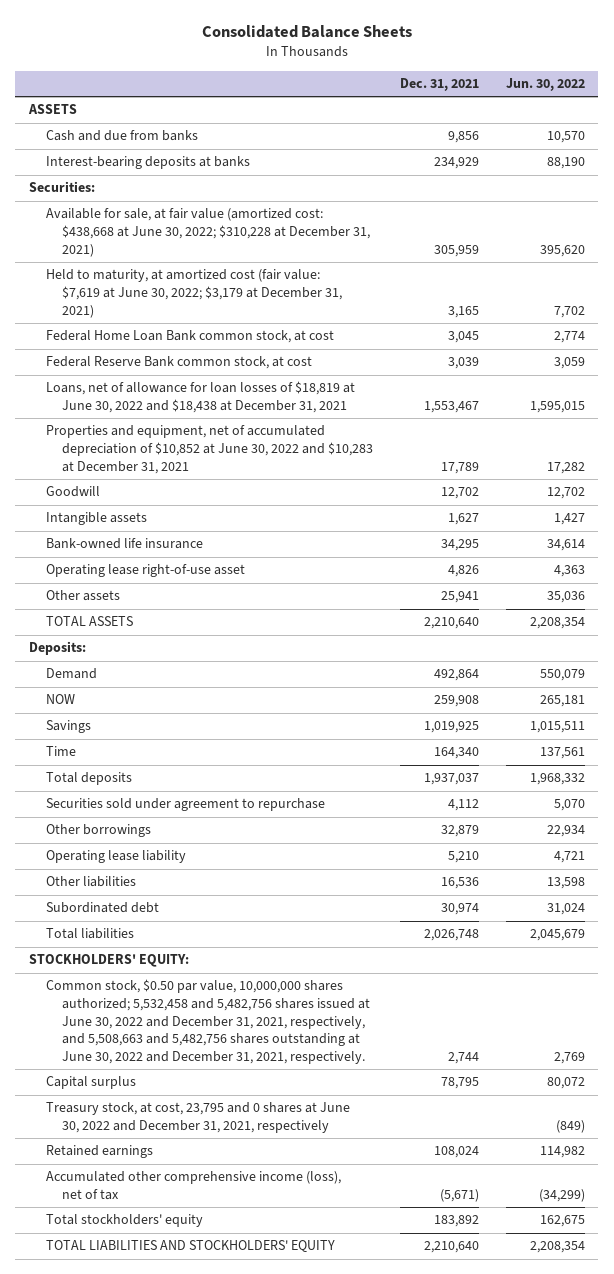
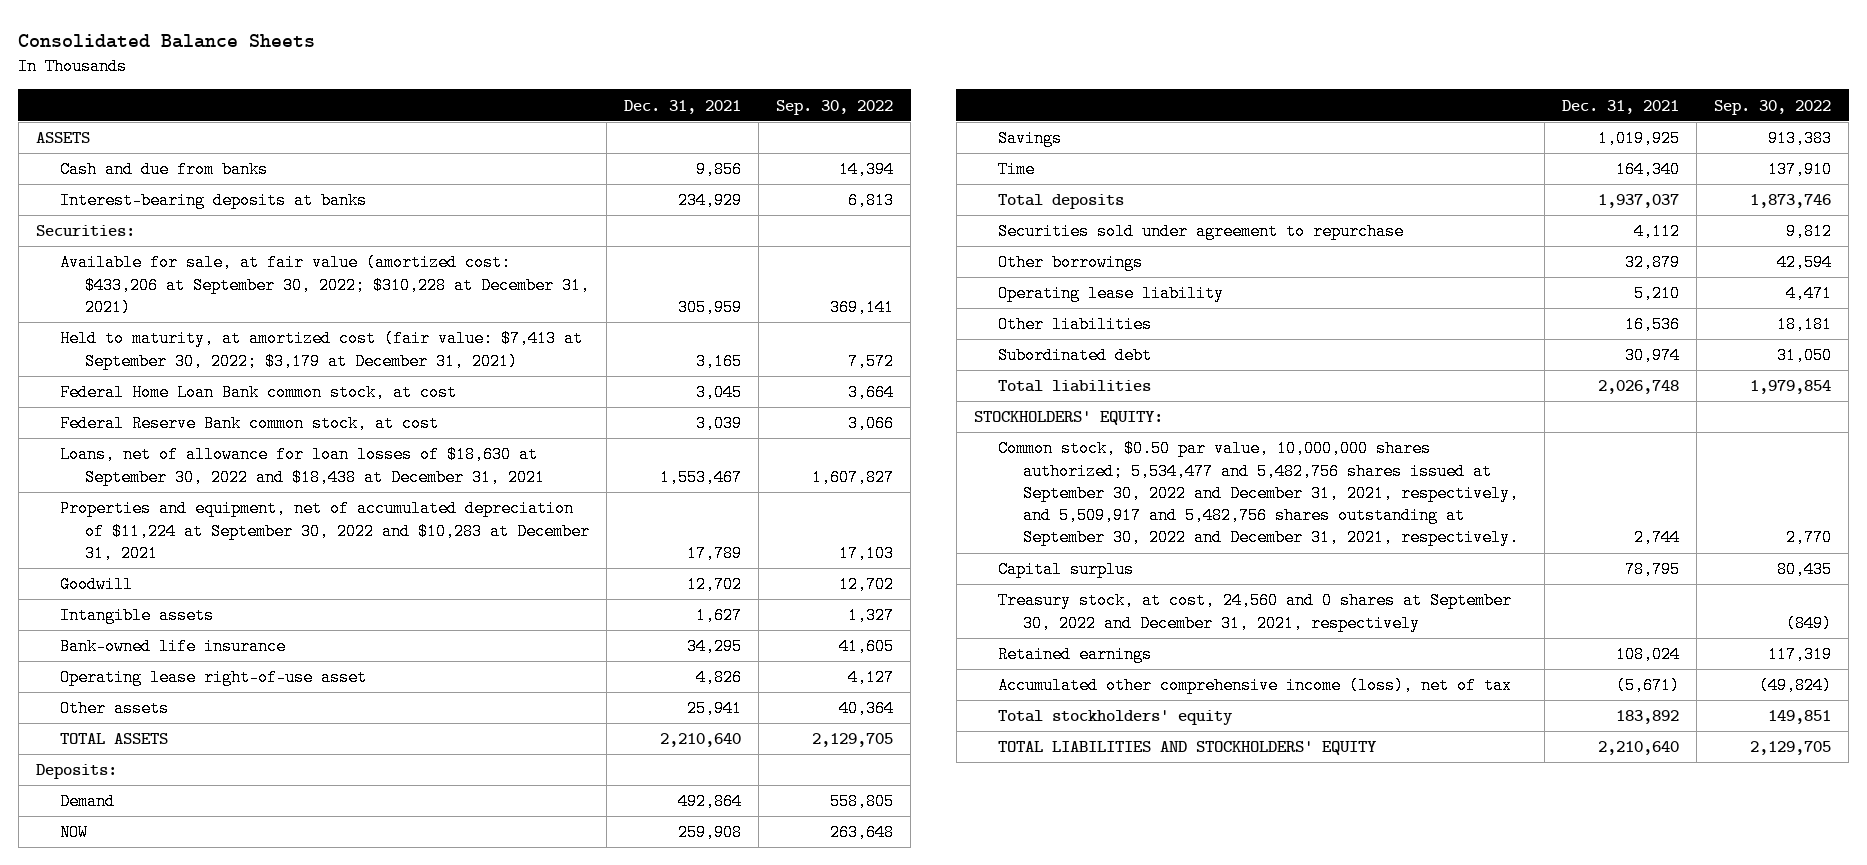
[505,78,585,92] Jun. 30, 2022 -> none
none -> [776,99,894,115] Sep. 30, 2022
[45,208,371,257] Available for sale, at fair value (amortized cost: $438,668 at June 30, 2022; $310,228 at December 31, 2021) -> [60,254,590,316] Available for sale, at fair value (amortized cost: $433,206 at September 30, 2022; $310,228 at December 31, 2021)
[45,269,343,318] Held to maturity, at amortized cost (fair value: $7,619 at June 30, 2022; $3,179 at December 31, 2021) -> [60,330,584,370] Held to maturity, at amortized cost (fair value: $7,413 at September 30, 2022; $3,179 at December 31, 2021)
[45,381,355,414] Loans, net of allowance for loan losses of $18,819 at June 30, 2022 and $18,438 at December 31, 2021 -> [60,446,545,486] Loans, net of allowance for loan losses of $18,630 at September 30, 2022 and $18,438 at December 31, 2021
[45,425,374,474] Properties and equipment, net of accumulated depreciation of $10,852 at June 30, 2022 and $10,283 at December 31, 2021 -> [60,500,590,562] Properties and equipment, net of accumulated depreciation of $11,224 at September 30, 2022 and $10,283 at December 31, 2021
[45,979,371,1064] Common stock, $0.50 par value, 10,000,000 shares authorized; 5,532,458 and 5,482,756 shares issued at June 30, 2022 and December 31, 2021, respectively, and 5,508,663 and 5,482,756 shares outstanding at June 30, 2022 and December 31, 2021, respectively. -> [998,440,1519,547] Common stock, $0.50 par value, 10,000,000 shares authorized; 5,534,477 and 5,482,756 shares issued at September 30, 2022 and December 31, 2021, respectively, and 5,509,917 and 5,482,756 shares outstanding at September 30, 2022 and December 31, 2021, respectively.
[45,1102,350,1134] Treasury stock, at cost, 23,795 and 0 shares at June 30, 2022 and December 31, 2021, respectively -> [998,592,1513,632] Treasury stock, at cost, 24,560 and 0 shares at September 30, 2022 and December 31, 2021, respectively

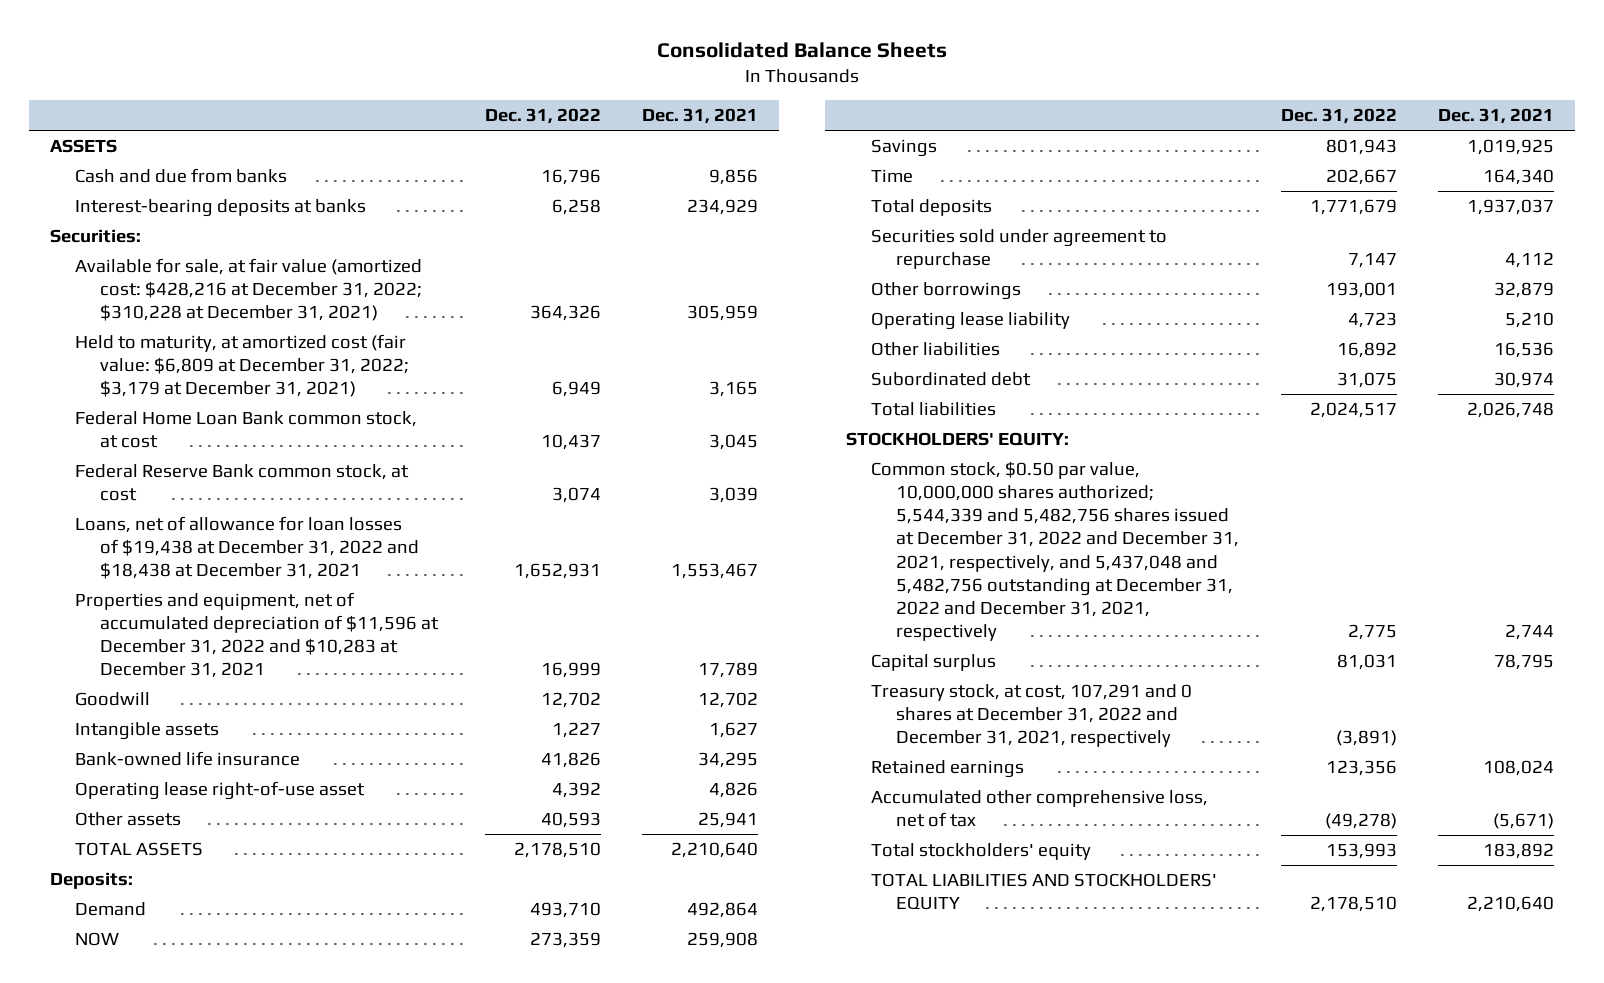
[776,99,894,115] Sep. 30, 2022 -> none
none -> [484,108,601,125] Dec. 31, 2022
[60,254,590,316] Available for sale, at fair value (amortized cost: $433,206 at September 30, 2022; $310,228 at December 31, 2021) -> [74,257,422,322] Available for sale, at fair value (amortized cost: $428,216 at December 31, 2022; $310,228 at December 31, 2021)
[60,330,584,370] Held to maturity, at amortized cost (fair value: $7,413 at September 30, 2022; $3,179 at December 31, 2021) -> [74,333,409,398] Held to maturity, at amortized cost (fair value: $6,809 at December 31, 2022; $3,179 at December 31, 2021)
[60,446,545,486] Loans, net of allowance for loan losses of $18,630 at September 30, 2022 and $18,438 at December 31, 2021 -> [74,515,419,580] Loans, net of allowance for loan losses of $19,438 at December 31, 2022 and $18,438 at December 31, 2021
[60,500,590,562] Properties and equipment, net of accumulated depreciation of $11,224 at September 30, 2022 and $10,283 at December 31, 2021 -> [74,591,439,679] Properties and equipment, net of accumulated depreciation of $11,596 at December 31, 2022 and $10,283 at December 31, 2021
[998,440,1519,547] Common stock, $0.50 par value, 10,000,000 shares authorized; 5,534,477 and 5,482,756 shares issued at September 30, 2022 and December 31, 2021, respectively, and 5,509,917 and 5,482,756 shares outstanding at September 30, 2022 and December 31, 2021, respectively. -> [870,460,1239,641] Common stock, $0.50 par value, 10,000,000 shares authorized; 5,544,339 and 5,482,756 shares issued at December 31, 2022 and December 31, 2021, respectively, and 5,437,048 and 5,482,756 outstanding at December 31, 2022 and December 31, 2021, respectively
[998,592,1513,632] Treasury stock, at cost, 24,560 and 0 shares at September 30, 2022 and December 31, 2021, respectively -> [870,683,1192,748] Treasury stock, at cost, 107,291 and 0 shares at December 31, 2022 and December 31, 2021, respectively
[998,677,1513,695] Accumulated other comprehensive income (loss), net of tax -> [870,789,1208,828] Accumulated other comprehensive loss, net of tax

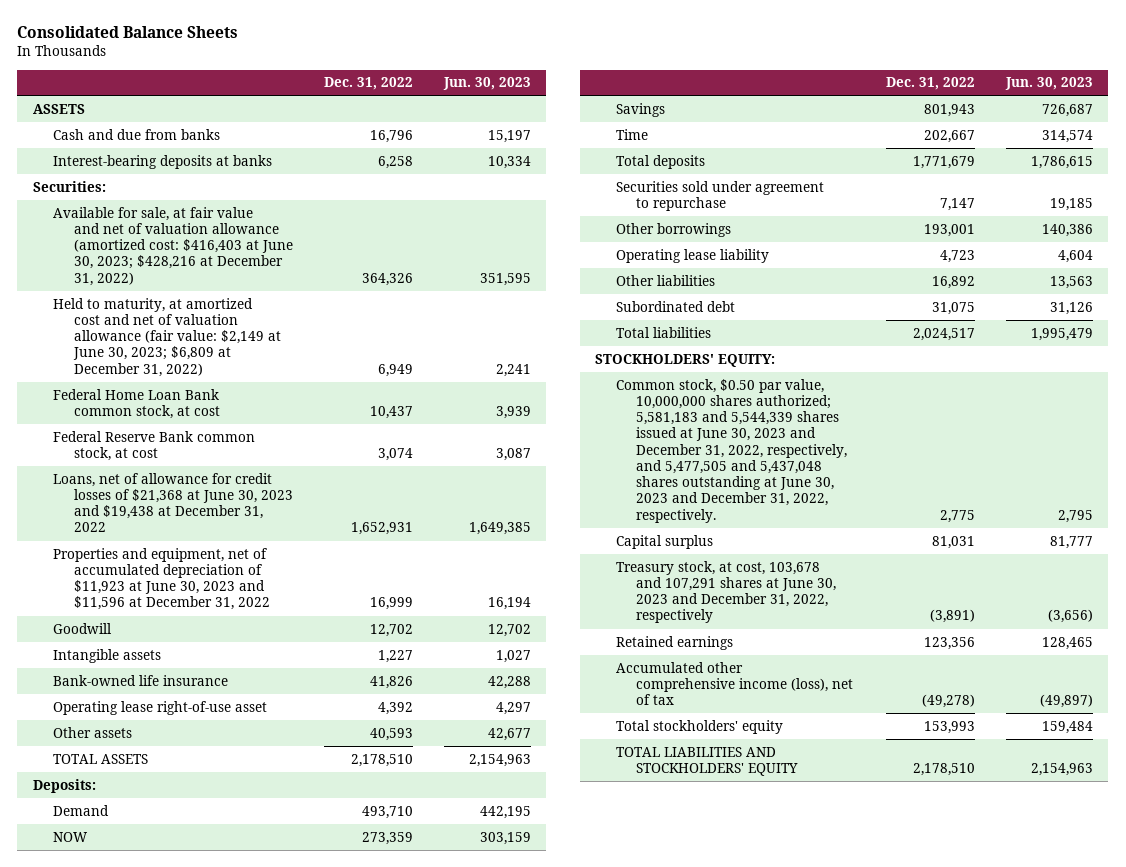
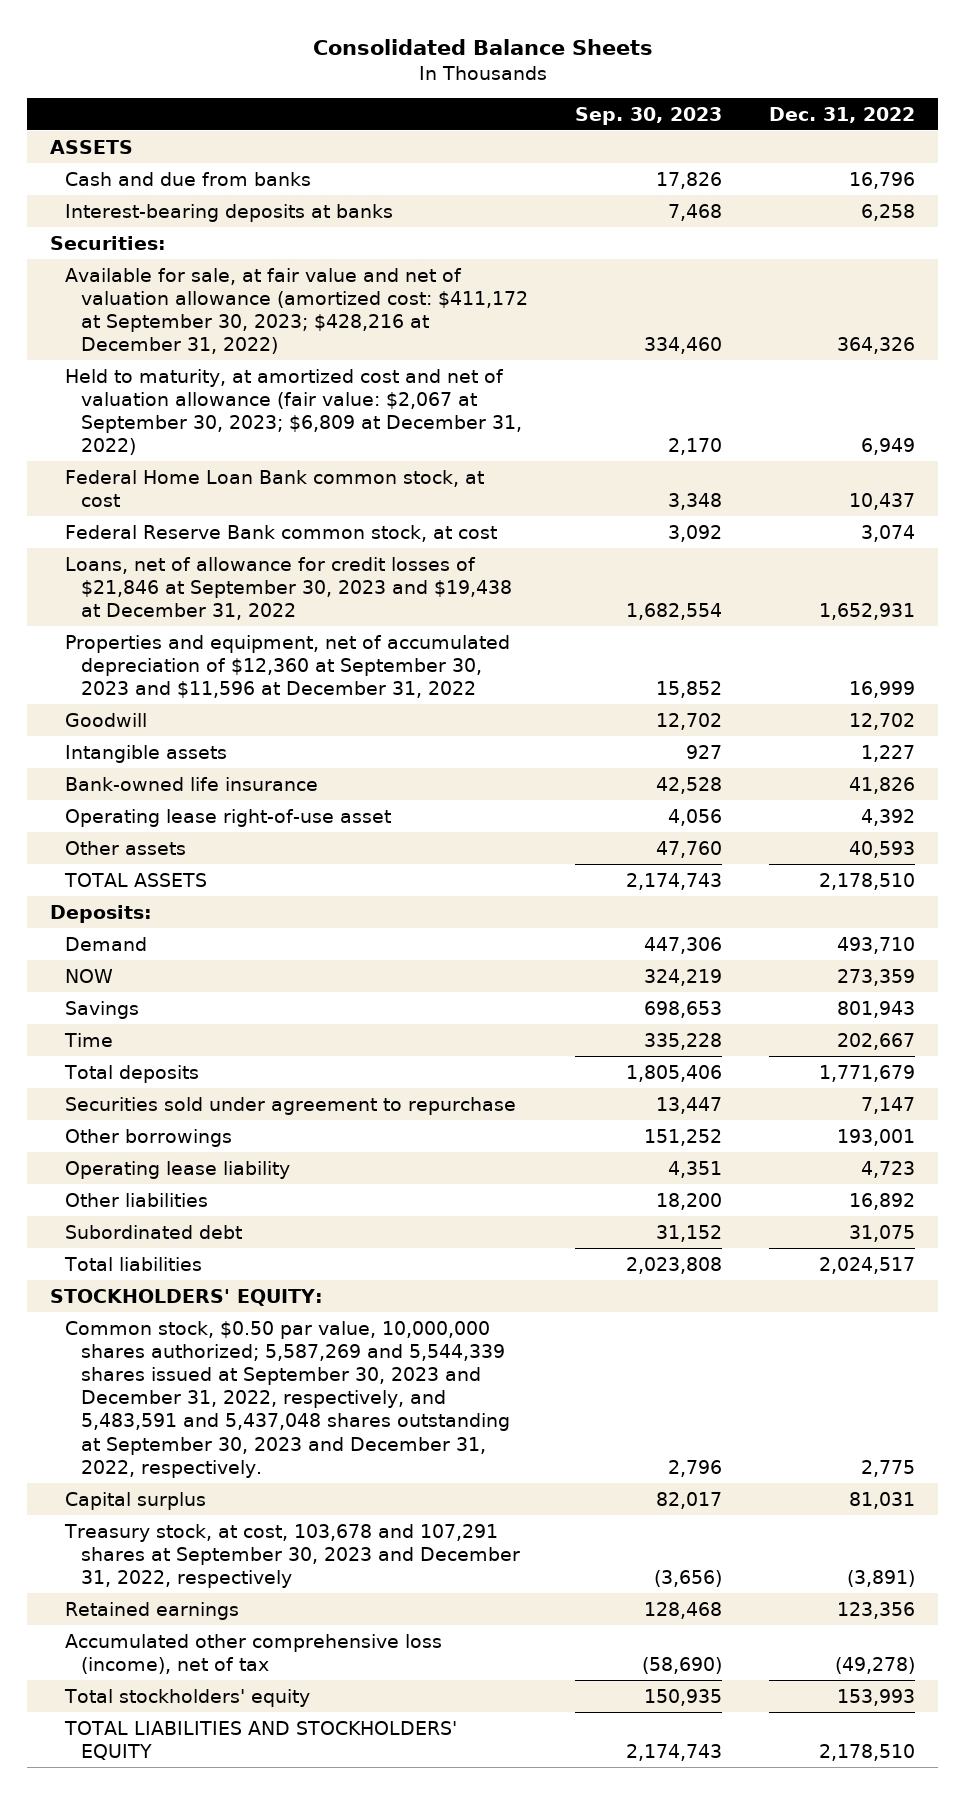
[442,77,531,91] Jun. 30, 2023 -> none
none -> [574,106,722,125] Sep. 30, 2023
[53,206,293,286] Available for sale, at fair value and net of valuation allowance (amortized cost: $416,403 at June 30, 2023; $428,216 at December 31, 2022) -> [65,267,528,355] Available for sale, at fair value and net of valuation allowance (amortized cost: $411,172 at September 30, 2023; $428,216 at December 31, 2022)
[53,297,281,377] Held to maturity, at amortized cost and net of valuation allowance (fair value: $2,149 at June 30, 2023; $6,809 at December 31, 2022) -> [65,368,522,456] Held to maturity, at amortized cost and net of valuation allowance (fair value: $2,067 at September 30, 2023; $6,809 at December 31, 2022)
[53,472,293,533] Loans, net of allowance for credit losses of $21,368 at June 30, 2023 and $19,438 at December 31, 2022 -> [65,556,512,620] Loans, net of allowance for credit losses of $21,846 at September 30, 2023 and $19,438 at December 31, 2022
[53,547,270,611] Properties and equipment, net of accumulated depreciation of $11,923 at June 30, 2023 and $11,596 at December 31, 2022 -> [65,634,511,698] Properties and equipment, net of accumulated depreciation of $12,360 at September 30, 2023 and $11,596 at December 31, 2022
[615,378,848,523] Common stock, $0.50 par value, 10,000,000 shares authorized; 5,581,183 and 5,544,339 shares issued at June 30, 2023 and December 31, 2022, respectively, and 5,477,505 and 5,437,048 shares outstanding at June 30, 2023 and December 31, 2022, respectively. -> [65,1320,510,1478] Common stock, $0.50 par value, 10,000,000 shares authorized; 5,587,269 and 5,544,339 shares issued at September 30, 2023 and December 31, 2022, respectively, and 5,483,591 and 5,437,048 shares outstanding at September 30, 2023 and December 31, 2022, respectively.
[615,560,837,624] Treasury stock, at cost, 103,678 and 107,291 shares at June 30, 2023 and December 31, 2022, respectively -> [64,1523,520,1588] Treasury stock, at cost, 103,678 and 107,291 shares at September 30, 2023 and December 31, 2022, respectively
[615,661,854,706] Accumulated other comprehensive income (loss), net of tax -> [65,1633,443,1674] Accumulated other comprehensive loss (income), net of tax

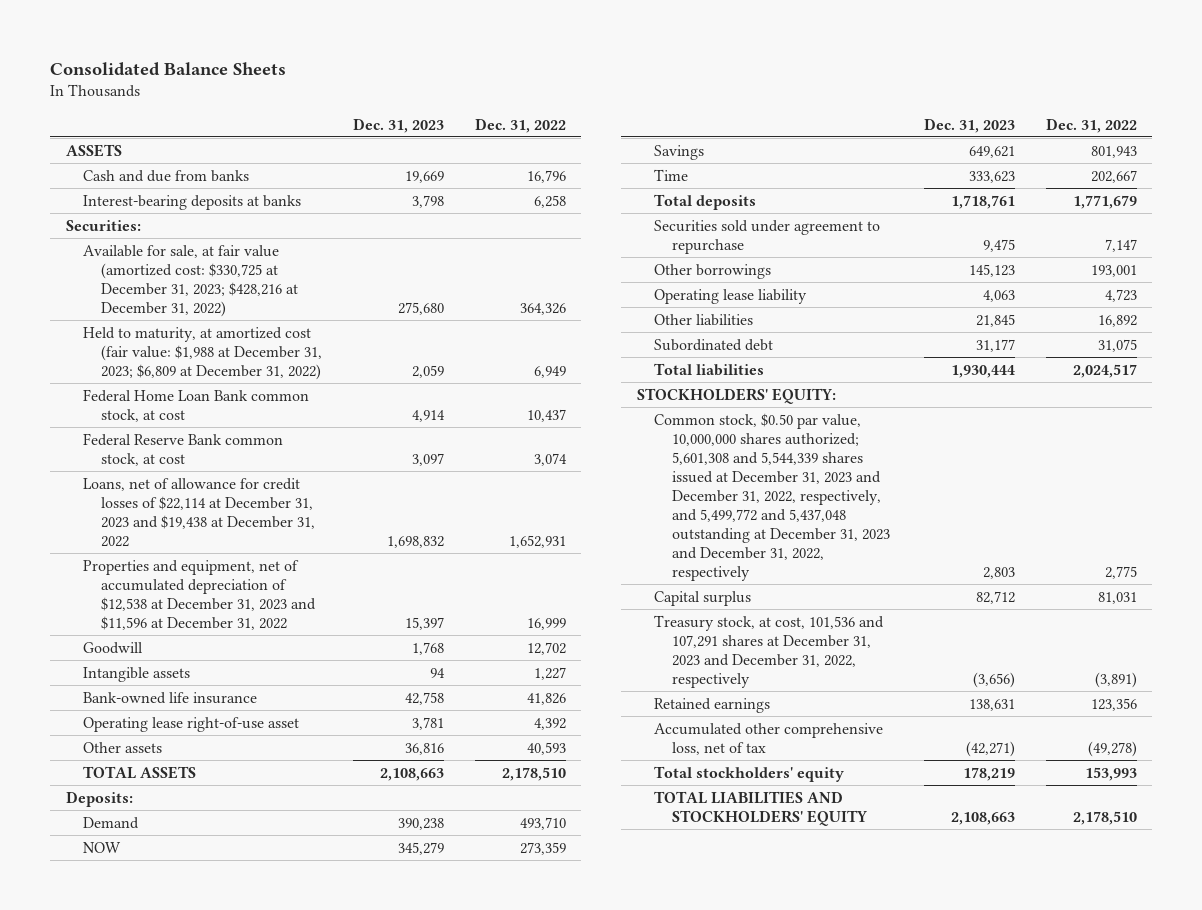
[574,106,722,125] Sep. 30, 2023 -> none
none -> [352,117,444,133] Dec. 31, 2023
[65,267,528,355] Available for sale, at fair value and net of valuation allowance (amortized cost: $411,172 at September 30, 2023; $428,216 at December 31, 2022) -> [83,244,298,317] Available for sale, at fair value (amortized cost: $330,725 at December 31, 2023; $428,216 at December 31, 2022)
[65,368,522,456] Held to maturity, at amortized cost and net of valuation allowance (fair value: $2,067 at September 30, 2023; $6,809 at December 31, 2022) -> [83,326,322,380] Held to maturity, at amortized cost (fair value: $1,988 at December 31, 2023; $6,809 at December 31, 2022)
[65,556,512,620] Loans, net of allowance for credit losses of $21,846 at September 30, 2023 and $19,438 at December 31, 2022 -> [83,477,315,547] Loans, net of allowance for credit losses of $22,114 at December 31, 2023 and $19,438 at December 31, 2022
[65,634,511,698] Properties and equipment, net of accumulated depreciation of $12,360 at September 30, 2023 and $11,596 at December 31, 2022 -> [83,559,316,630] Properties and equipment, net of accumulated depreciation of $12,538 at December 31, 2023 and $11,596 at December 31, 2022
[65,1320,510,1478] Common stock, $0.50 par value, 10,000,000 shares authorized; 5,587,269 and 5,544,339 shares issued at September 30, 2023 and December 31, 2022, respectively, and 5,483,591 and 5,437,048 shares outstanding at September 30, 2023 and December 31, 2022, respectively. -> [654,412,890,581] Common stock, $0.50 par value, 10,000,000 shares authorized; 5,601,308 and 5,544,339 shares issued at December 31, 2023 and December 31, 2022, respectively, and 5,499,772 and 5,437,048 outstanding at December 31, 2023 and December 31, 2022, respectively
[64,1523,520,1588] Treasury stock, at cost, 103,678 and 107,291 shares at September 30, 2023 and December 31, 2022, respectively -> [654,614,885,688] Treasury stock, at cost, 101,536 and 107,291 shares at December 31, 2023 and December 31, 2022, respectively
[65,1633,443,1674] Accumulated other comprehensive loss (income), net of tax -> [654,722,884,755] Accumulated other comprehensive loss, net of tax

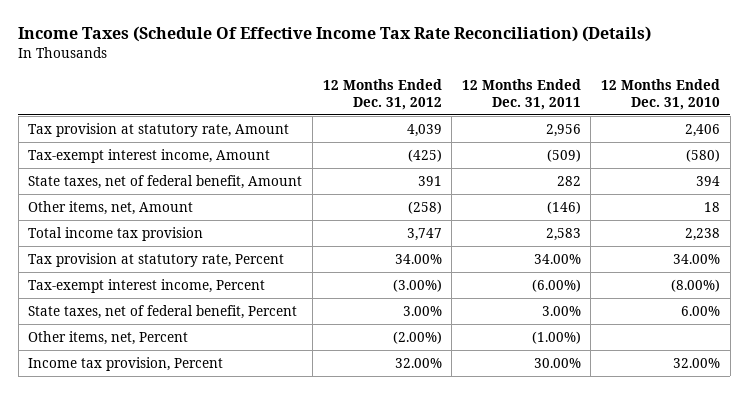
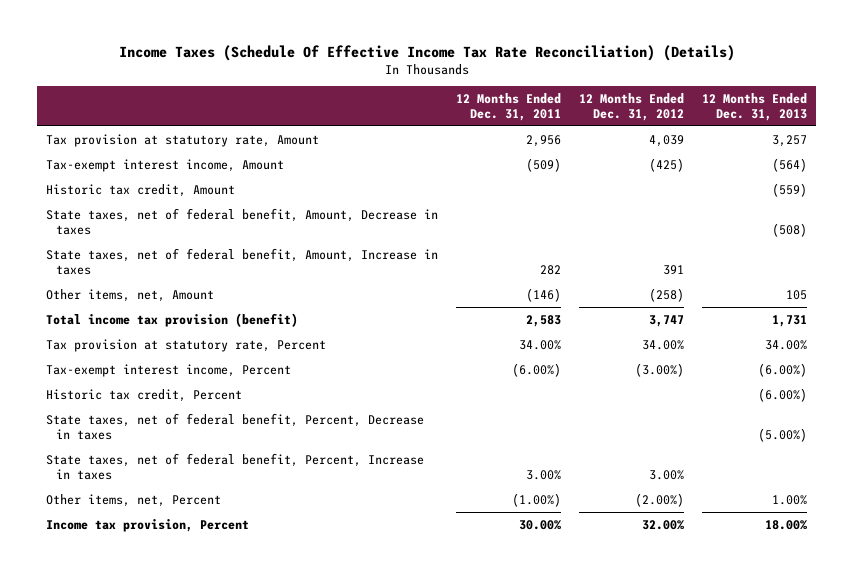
[601,78,721,110] 12 Months Ended Dec. 31, 2010 -> none
none -> [702,92,808,121] 12 Months Ended Dec. 31, 2013
none -> [46,183,236,197] Historic tax credit, Amount
none -> [46,207,439,235] State taxes, net of federal benefit, Amount, Decrease in taxes
[28,174,303,189] State taxes, net of federal benefit, Amount -> [46,247,439,275] State taxes, net of federal benefit, Amount, Increase in taxes
[28,226,204,241] Total income tax provision -> [46,312,299,327] Total income tax provision (benefit)
none -> [46,388,243,402] Historic tax credit, Percent
none -> [46,412,425,440] State taxes, net of federal benefit, Percent, Decrease in taxes
[28,304,298,319] State taxes, net of federal benefit, Percent -> [46,452,425,480] State taxes, net of federal benefit, Percent, Increase in taxes

